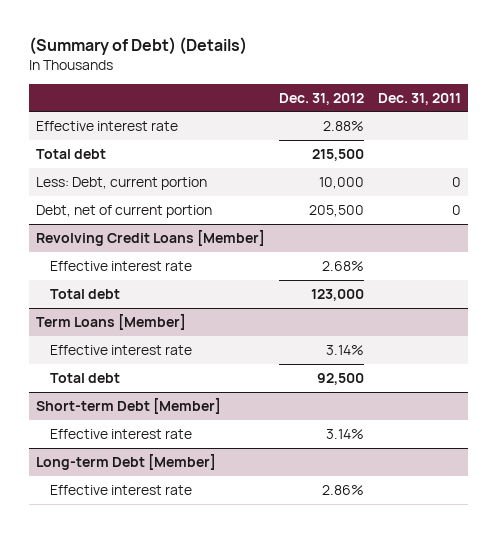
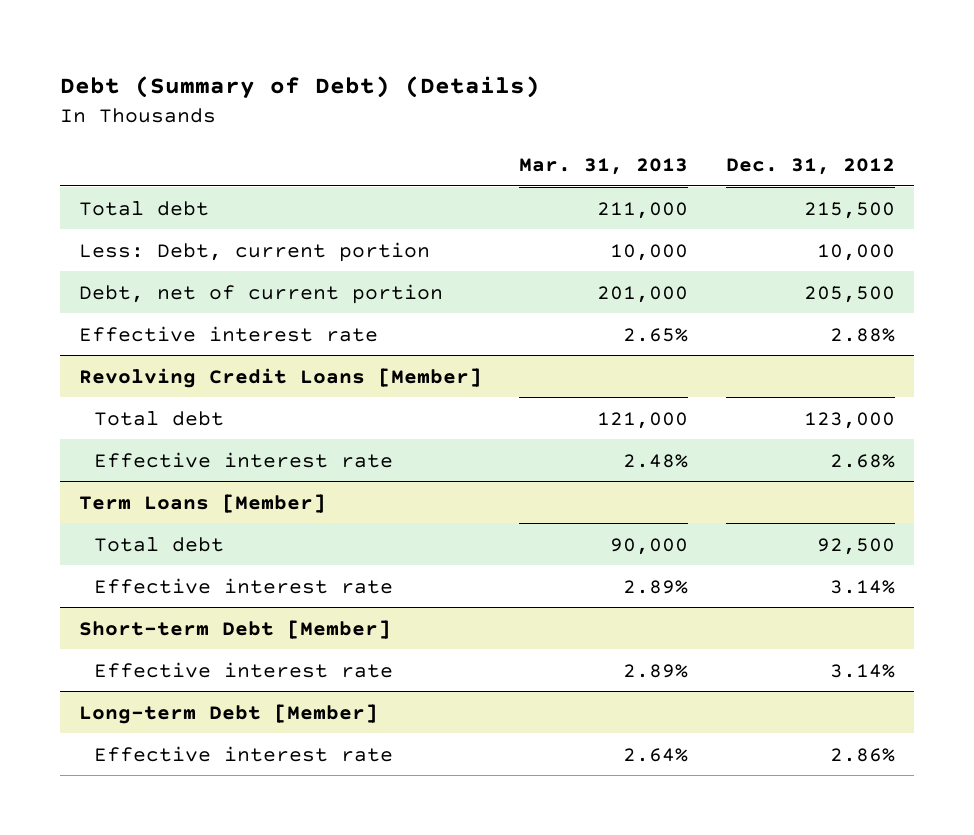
[28,36,247,55] (Summary of Debt) (Details) -> [59,76,540,99] Debt (Summary of Debt) (Details)
[378,92,462,105] Dec. 31, 2011 -> none
none -> [519,157,689,175] Mar. 31, 2013
[35,120,178,131] Effective interest rate -> [78,325,378,342] Effective interest rate
[49,260,192,271] Effective interest rate -> [94,451,394,468] Effective interest rate
[49,344,192,355] Effective interest rate -> [94,577,394,594] Effective interest rate

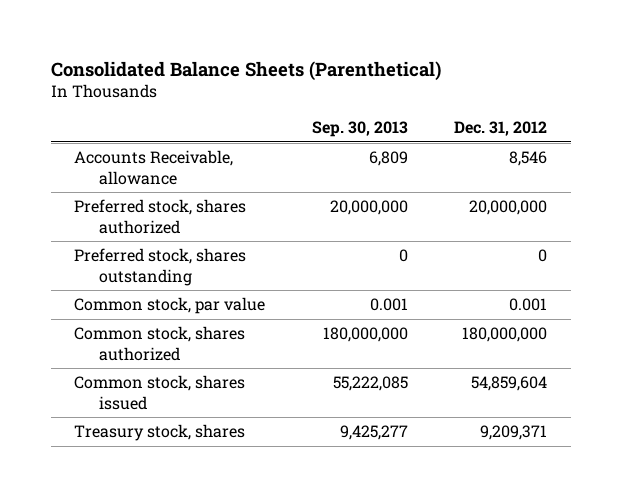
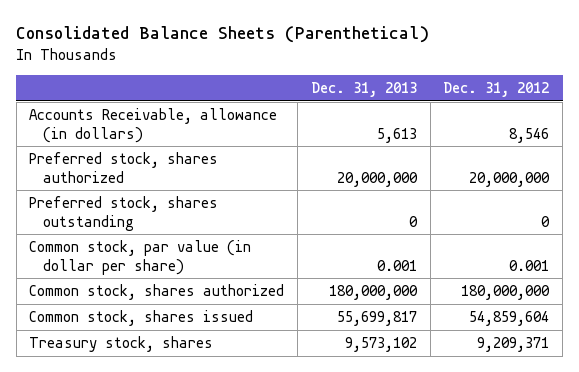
[311,121,408,138] Sep. 30, 2013 -> none
none -> [310,82,417,98] Dec. 31, 2013
[74,150,234,185] Accounts Receivable, allowance -> [29,108,278,143] Accounts Receivable, allowance (in dollars)
[74,297,266,315] Common stock, par value -> [29,240,252,275] Common stock, par value (in dollar per share)

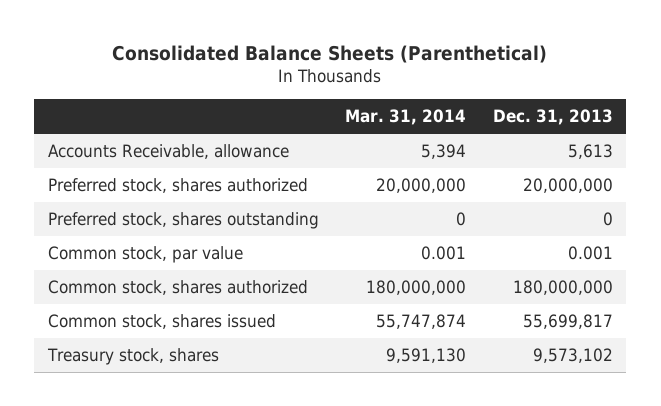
[443,82,550,98] Dec. 31, 2012 -> none
none -> [345,109,467,126] Mar. 31, 2014
[29,108,278,143] Accounts Receivable, allowance (in dollars) -> [47,144,289,160] Accounts Receivable, allowance
[29,240,252,275] Common stock, par value (in dollar per share) -> [47,246,243,264] Common stock, par value

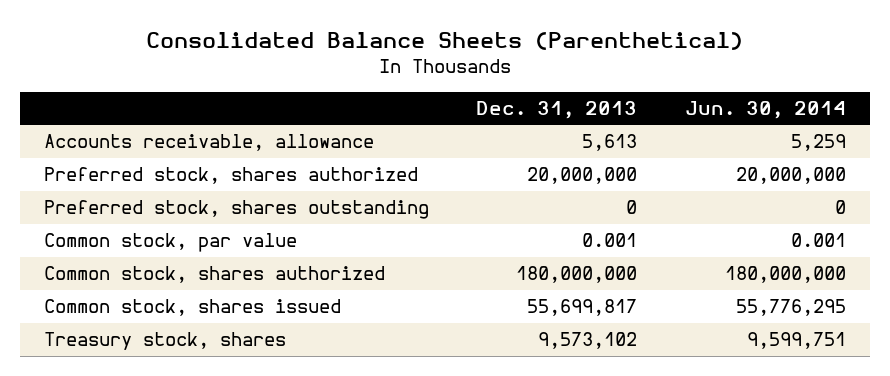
[345,109,467,126] Mar. 31, 2014 -> none
none -> [685,101,847,120] Jun. 30, 2014
[47,144,289,160] Accounts Receivable, allowance -> [43,134,374,152] Accounts receivable, allowance

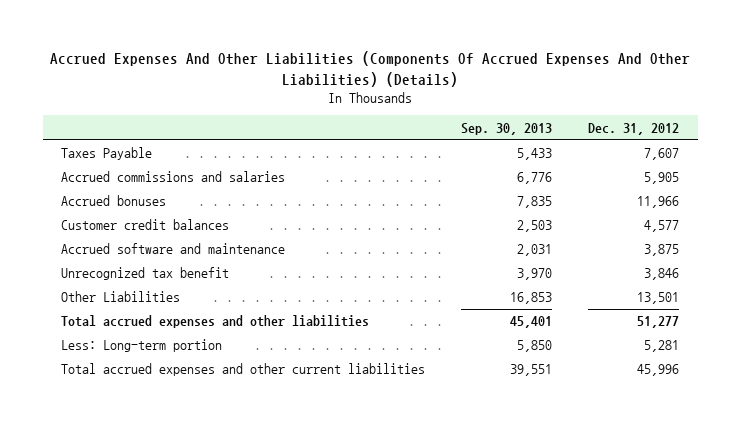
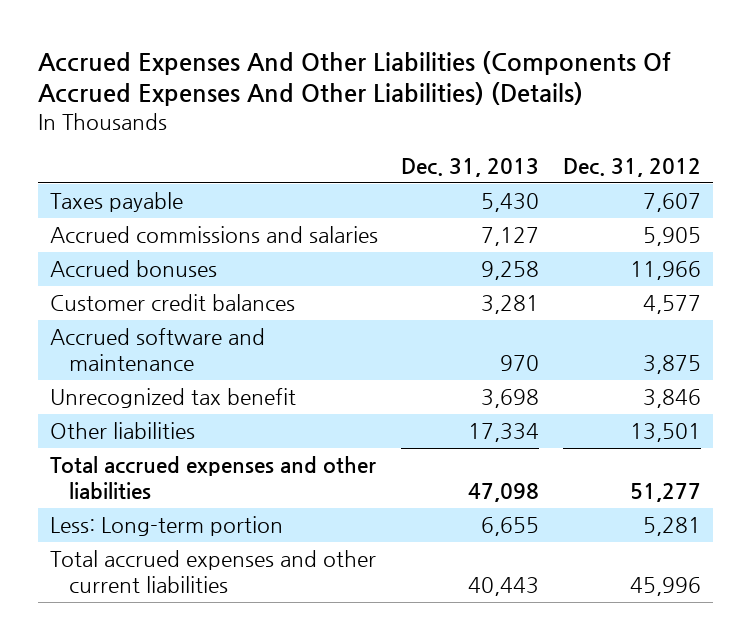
[461,122,553,135] Sep. 30, 2013 -> none
none -> [401,158,540,178] Dec. 31, 2013
[60,147,152,161] Taxes Payable -> [49,191,183,212] Taxes payable
[60,291,180,303] Other Liabilities -> [49,421,195,439] Other liabilities

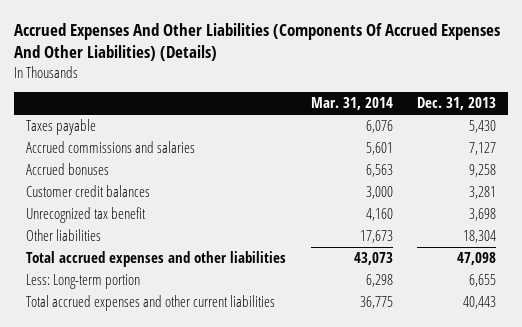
[563,158,702,178] Dec. 31, 2012 -> none
none -> [310,97,393,111] Mar. 31, 2014
[49,327,265,372] Accrued software and maintenance -> none
[468,422,540,442] 17,334 -> [463,230,497,244] 18,304

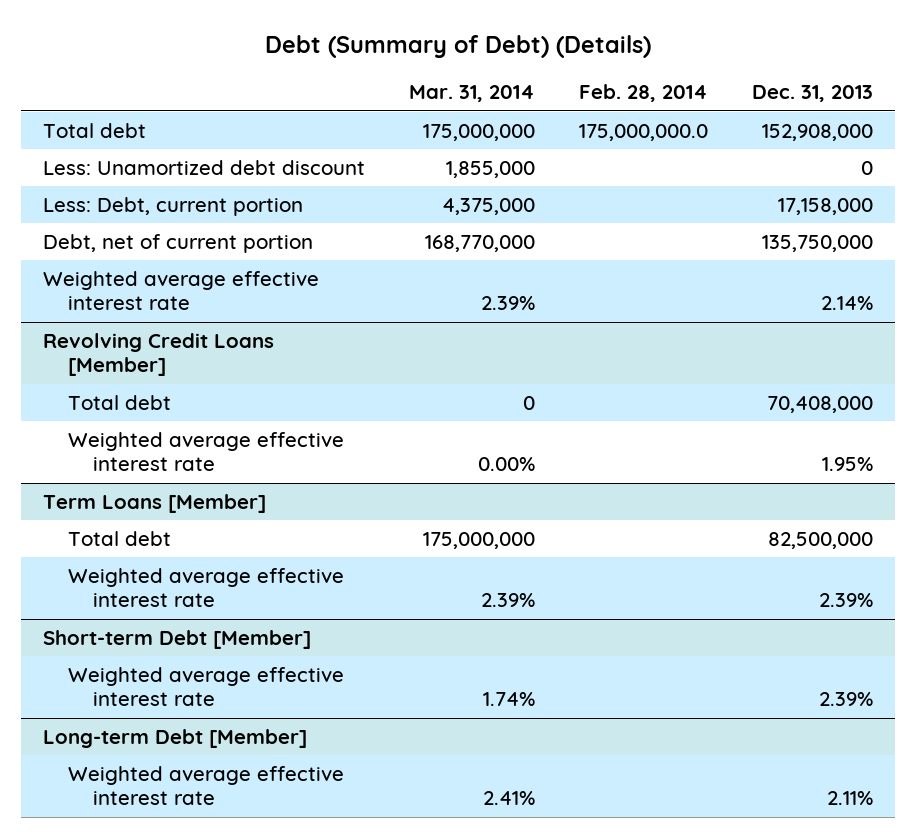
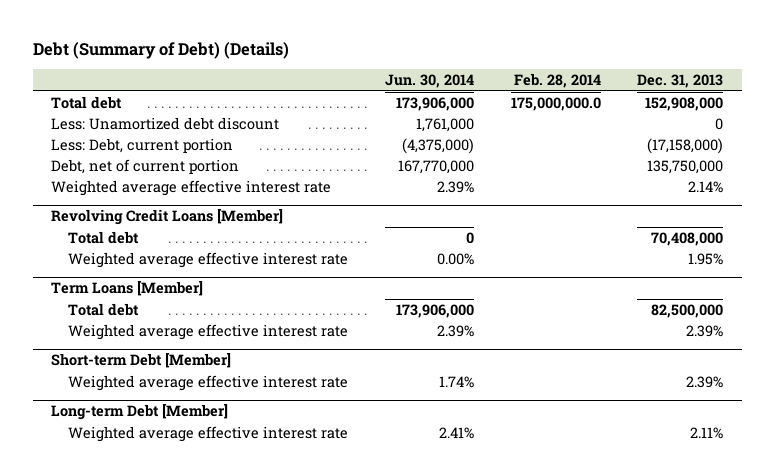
[408,85,535,103] Mar. 31, 2014 -> none
none -> [384,74,474,89] Jun. 30, 2014
[777,197,873,215] 17,158,000 -> [647,137,724,154] (17,158,000)

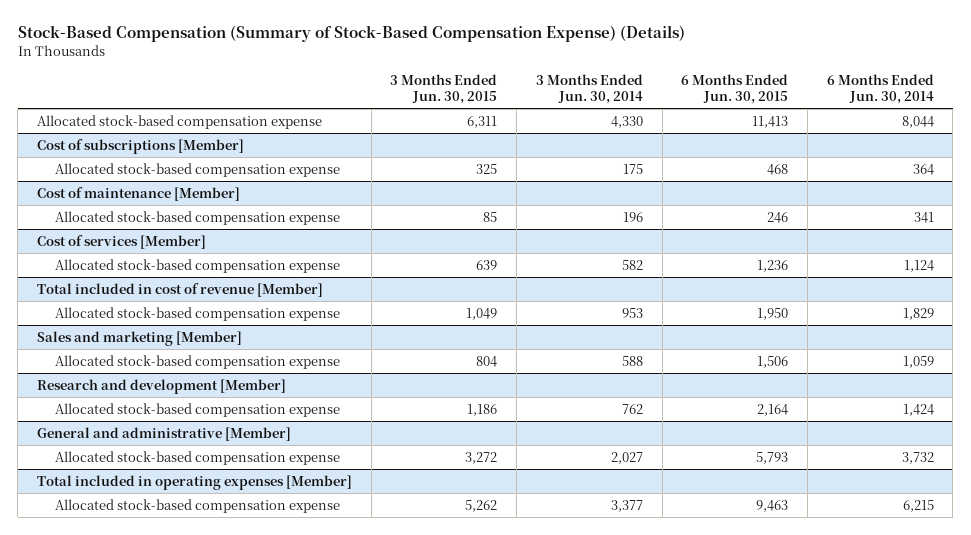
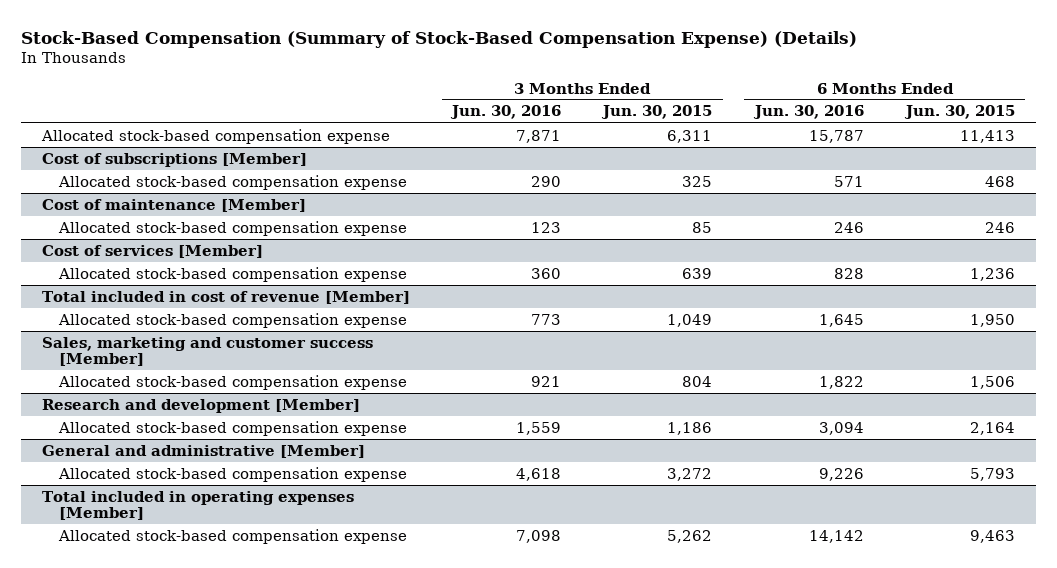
[535,74,643,105] 3 Months Ended Jun. 30, 2014 -> none
[826,74,934,105] 6 Months Ended Jun. 30, 2014 -> none
none -> [450,105,562,120] Jun. 30, 2016
none -> [752,105,864,120] Jun. 30, 2016
[37,330,243,346] Sales and marketing [Member] -> [42,336,374,367] Sales, marketing and customer success [Member]

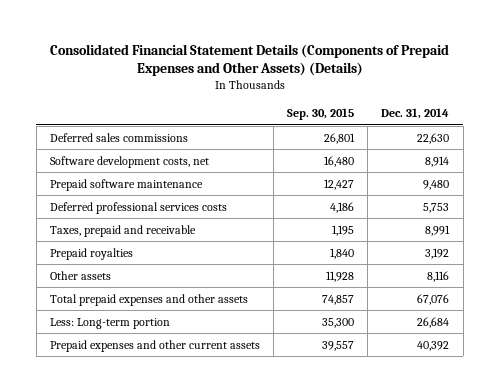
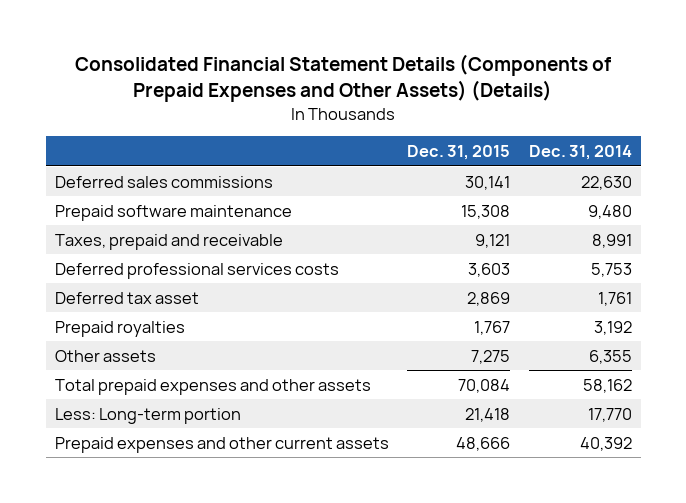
[287,108,355,121] Sep. 30, 2015 -> none
none -> [407,145,511,161] Dec. 31, 2015
[49,155,209,168] Software development costs, net -> none
[49,201,227,214] Deferred professional services costs -> [54,262,339,279] Deferred professional services costs
none -> [54,291,199,304] Deferred tax asset
[427,270,450,282] 8,116 -> [588,349,632,364] 6,355
[417,293,450,305] 67,076 -> [582,378,632,393] 58,162
[417,316,450,328] 26,684 -> [587,407,632,422] 17,770

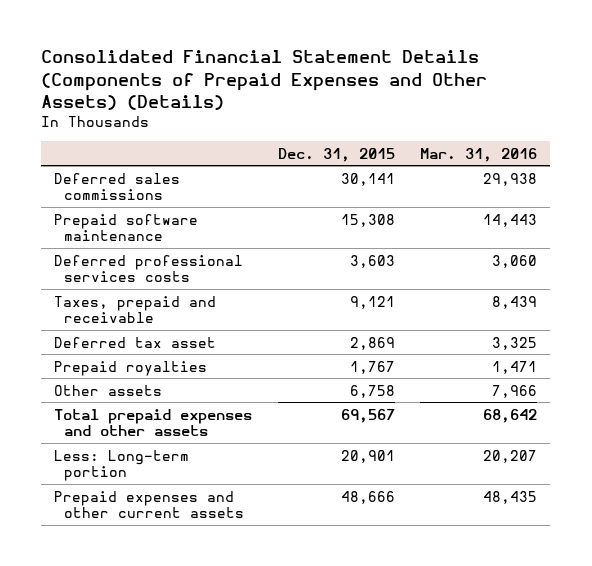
[528,145,632,161] Dec. 31, 2014 -> none
none -> [420,147,538,162] Mar. 31, 2016
[54,233,283,250] Taxes, prepaid and receivable -> [54,295,217,324] Taxes, prepaid and receivable
[471,349,511,364] 7,275 -> [349,384,395,398] 6,758
[458,378,511,393] 70,084 -> [340,408,395,423] 69,567
[465,407,511,422] 21,418 -> [340,449,395,463] 20,901

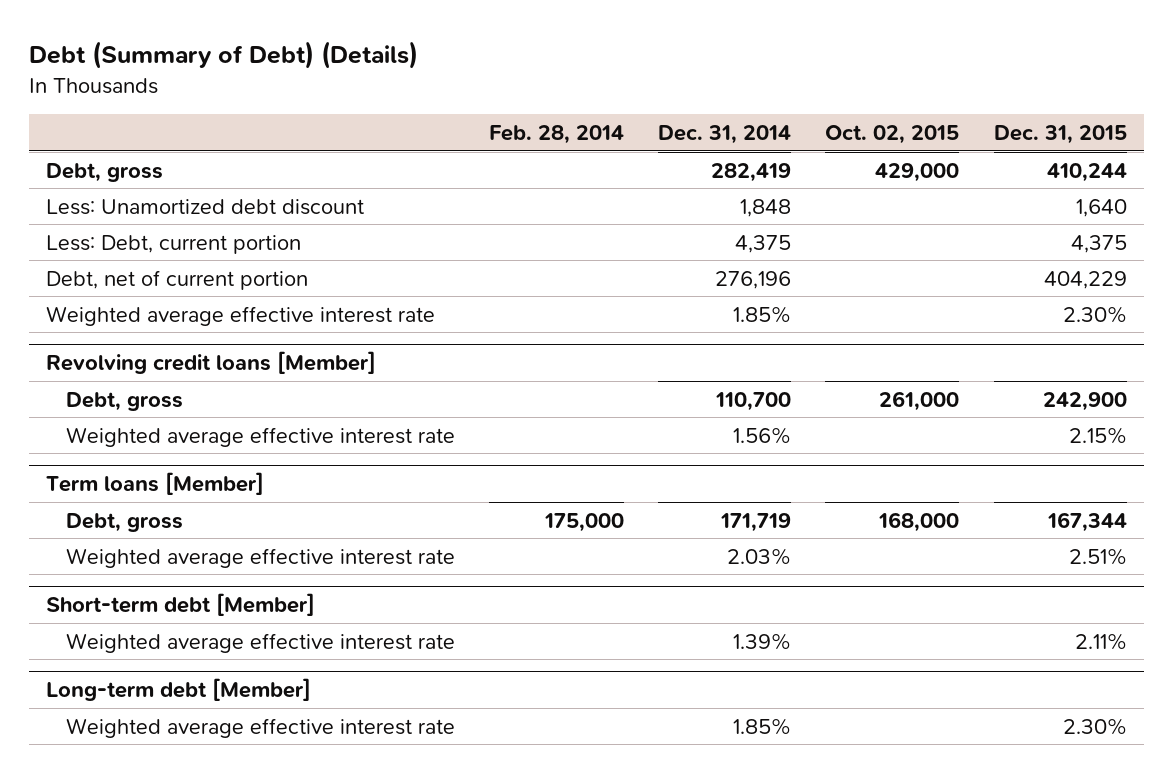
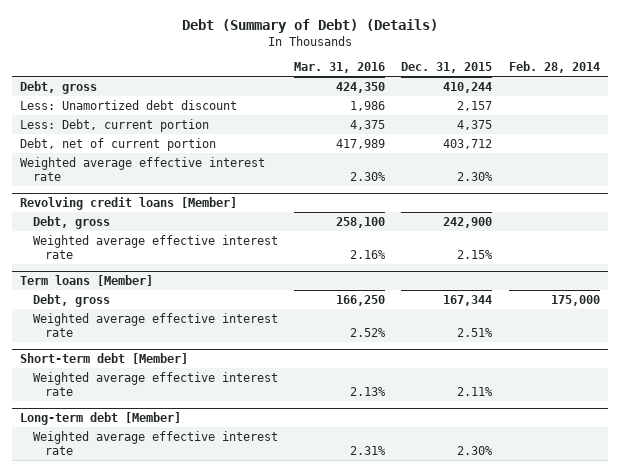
[658,124,792,144] Dec. 31, 2014 -> none
[825,124,960,144] Oct. 02, 2015 -> none
none -> [294,62,386,74] Mar. 31, 2016
[1075,198,1127,217] 1,640 -> [457,100,493,111] 2,157
[1043,270,1127,289] 404,229 -> [443,138,493,149] 403,712

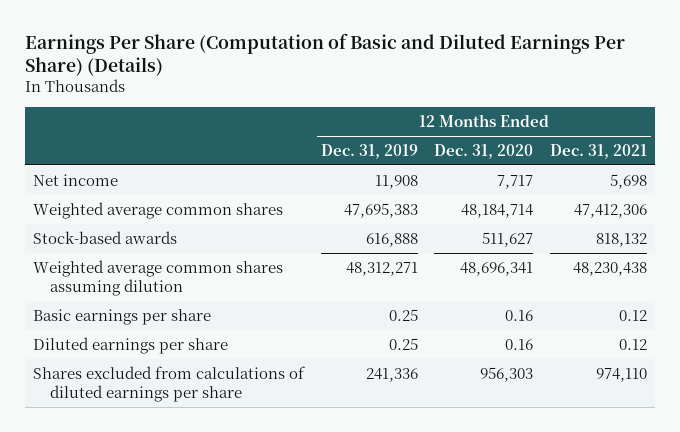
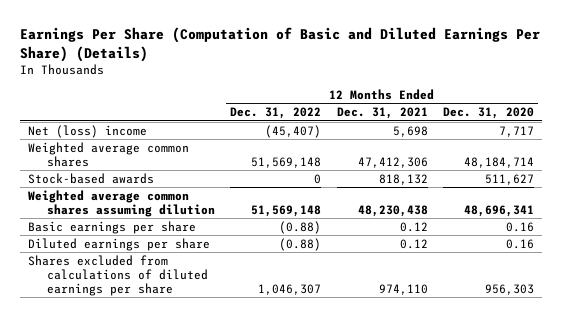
[320,143,418,159] Dec. 31, 2019 -> none
none -> [230,107,322,120] Dec. 31, 2022
[33,173,119,186] Net income -> [28,124,148,138] Net (loss) income

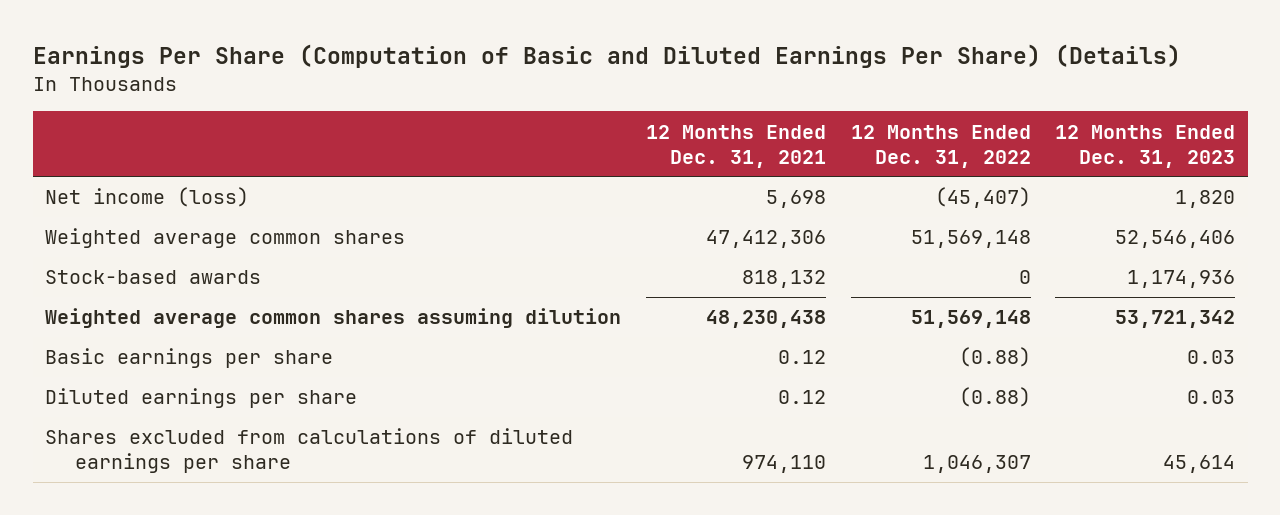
[443,107,535,120] Dec. 31, 2020 -> none
none -> [1055,124,1236,168] 12 Months Ended Dec. 31, 2023
[28,124,148,138] Net (loss) income -> [45,187,250,208] Net income (loss)

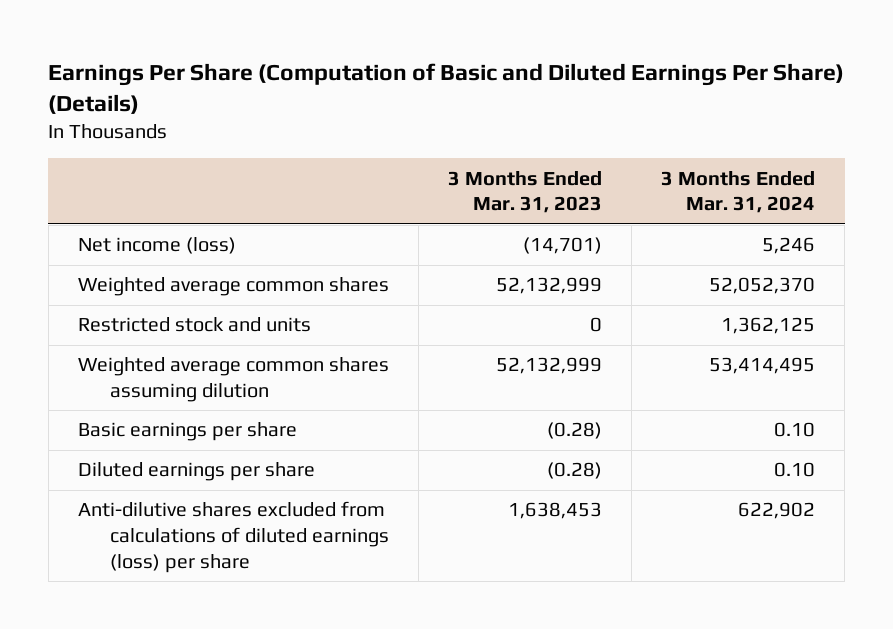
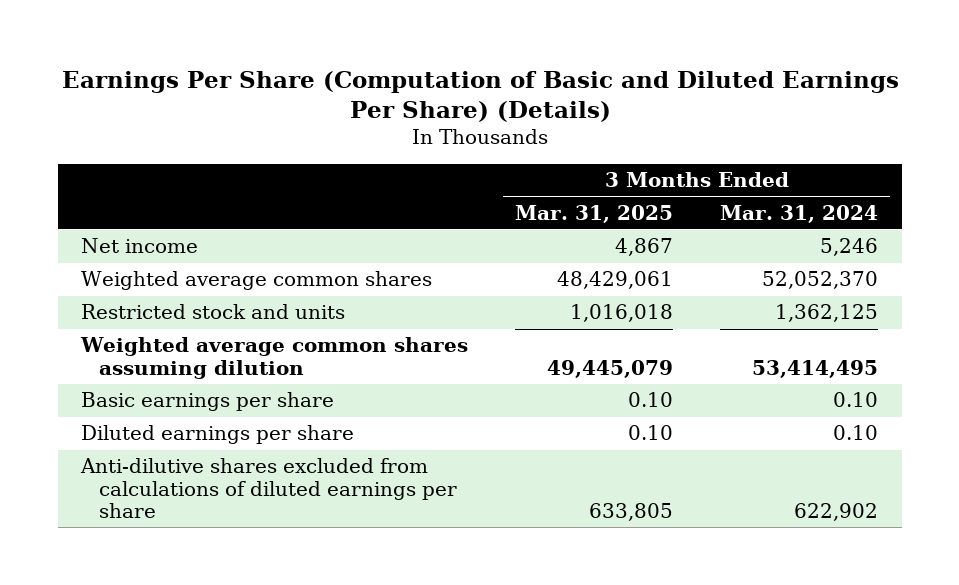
[448,170,603,214] 3 Months Ended Mar. 31, 2023 -> none
none -> [515,204,674,223] Mar. 31, 2025
[78,237,237,255] Net income (loss) -> [81,238,199,254] Net income
[78,501,389,573] Anti-dilutive shares excluded from calculations of diluted earnings (loss) per share -> [80,458,457,519] Anti-dilutive shares excluded from calculations of diluted earnings per share

